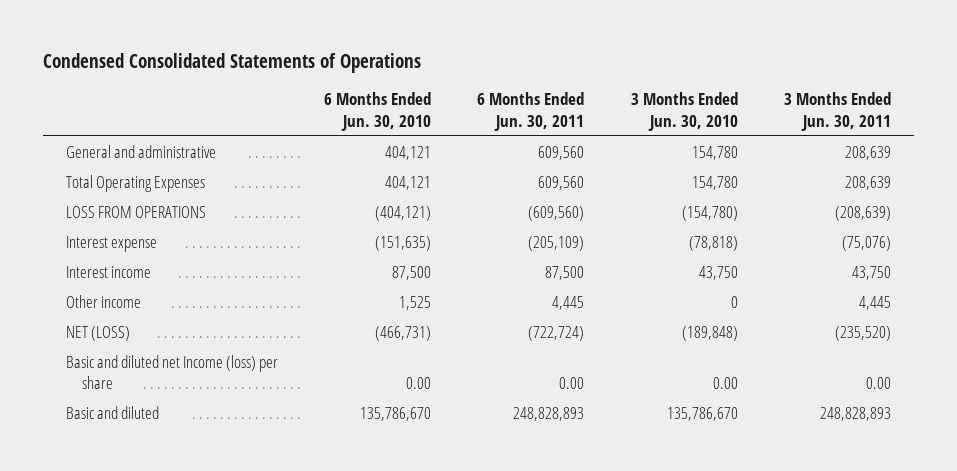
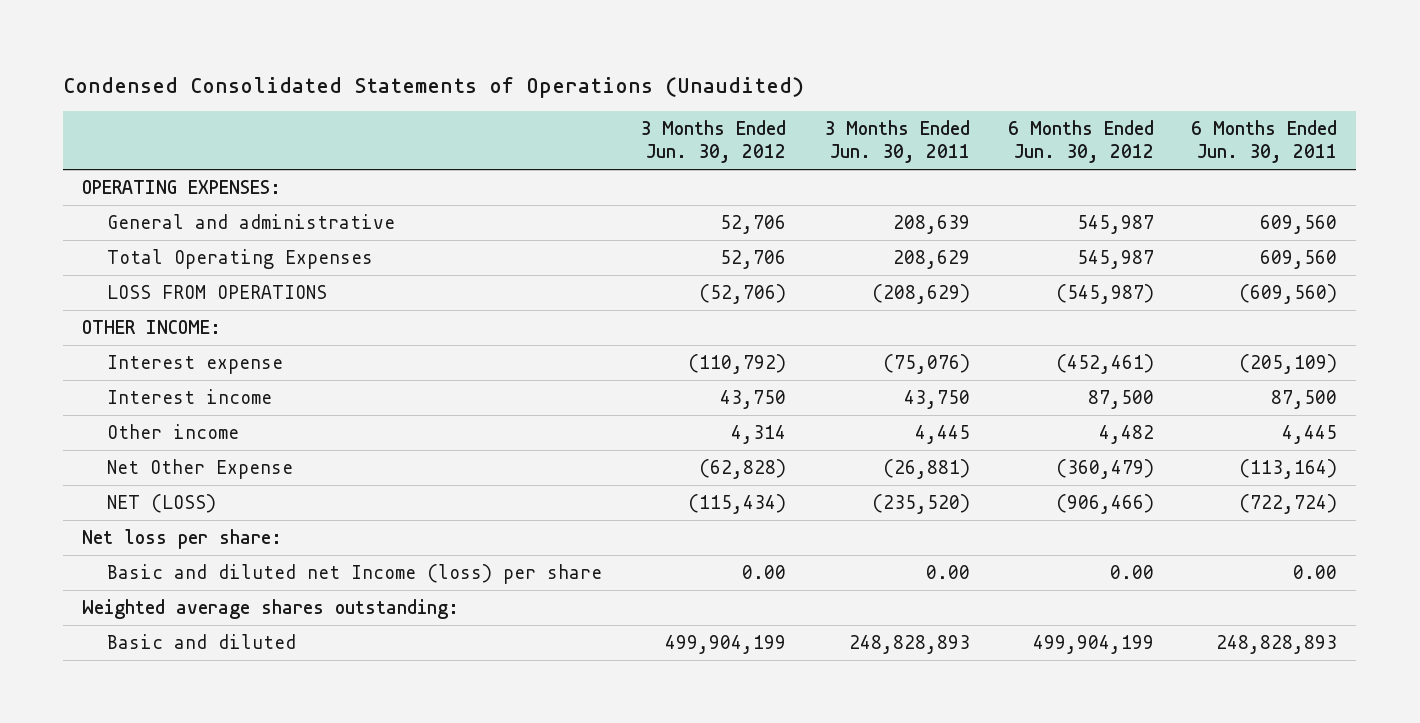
[42,53,421,74] Condensed Consolidated Statements of Operations -> [63,76,805,98] Condensed Consolidated Statements of Operations (Unaudited)
[324,92,432,131] 6 Months Ended Jun. 30, 2010 -> none
[630,92,738,131] 3 Months Ended Jun. 30, 2010 -> none
none -> [640,120,787,164] 3 Months Ended Jun. 30, 2012
none -> [1007,120,1154,164] 6 Months Ended Jun. 30, 2012
none -> [82,179,282,194] OPERATING EXPENSES:
[845,175,892,190] 208,639 -> [892,249,970,269] 208,629
[835,205,892,221] (208,639) -> [871,283,970,304] (208,629)
none -> [82,319,222,334] OTHER INCOME:
none -> [107,458,294,479] Net Other Expense
none -> [82,528,283,549] Net loss per share:
none -> [82,598,460,619] Weighted average shares outstanding:

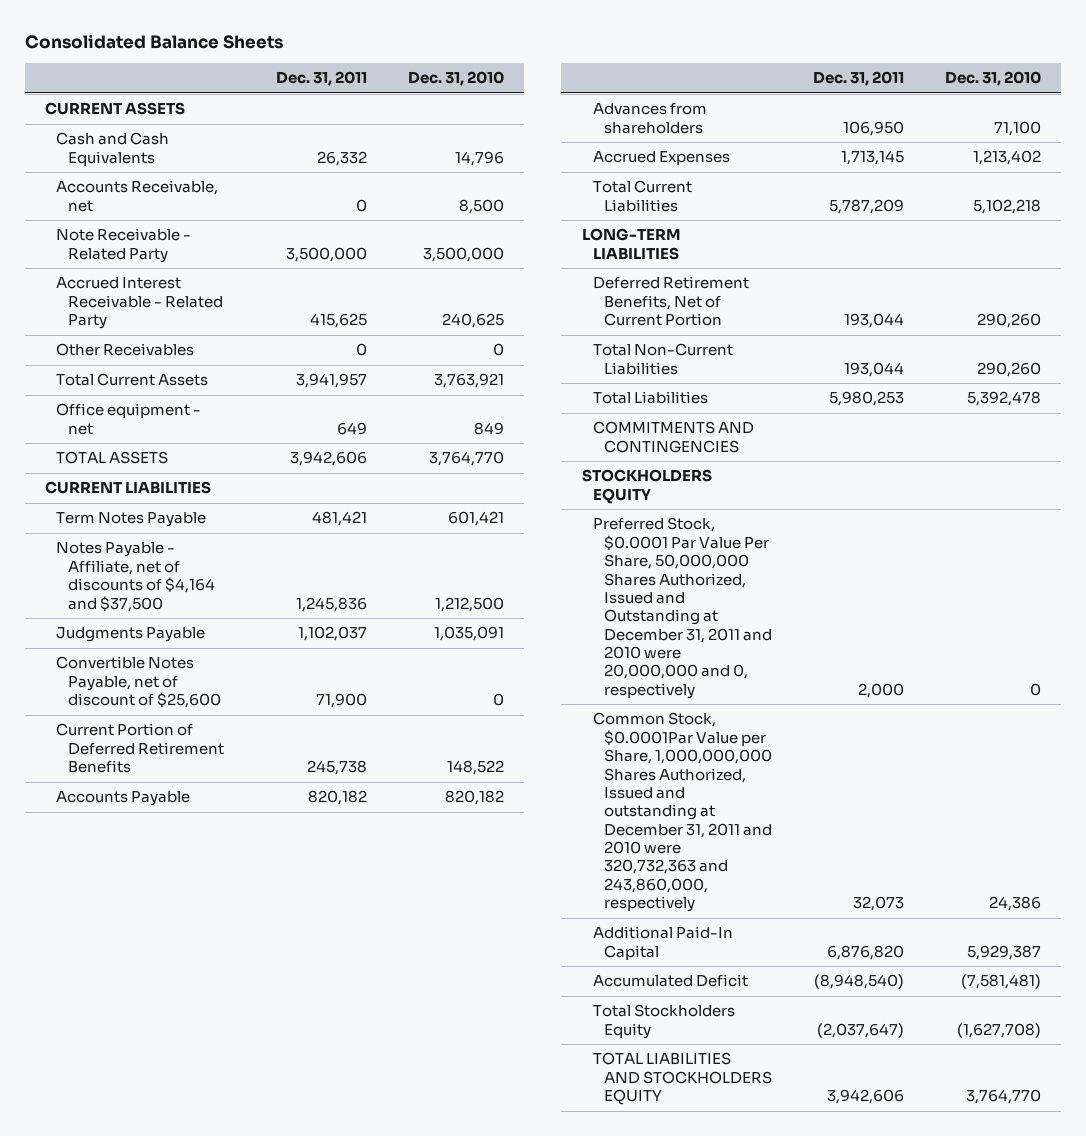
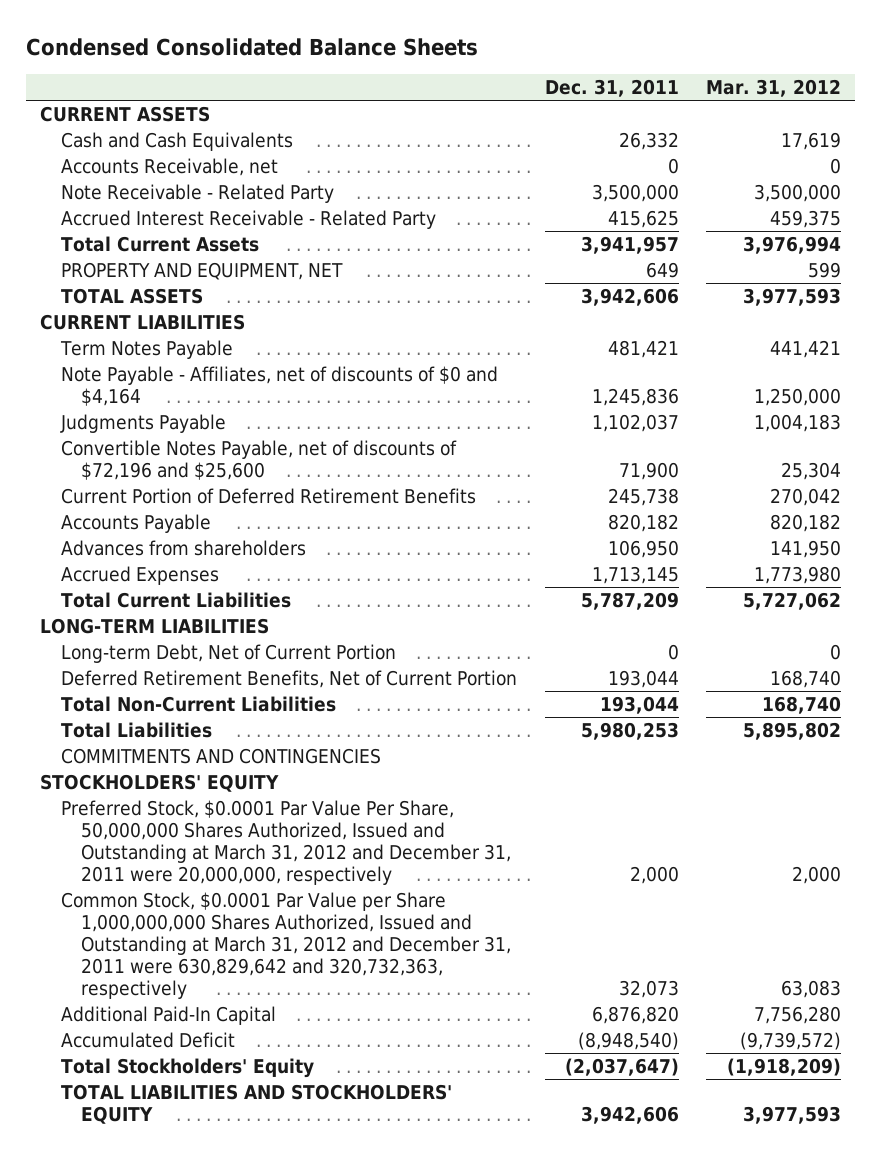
[24,33,283,49] Consolidated Balance Sheets -> [26,38,479,57] Condensed Consolidated Balance Sheets
[408,71,505,87] Dec. 31, 2010 -> none
none -> [706,78,842,97] Mar. 31, 2012
[56,343,195,357] Other Receivables -> none
[56,403,202,435] Office equipment - net -> [60,261,343,280] PROPERTY AND EQUIPMENT, NET
[56,542,215,612] Notes Payable - Affiliate, net of discounts of $4,164 and $37,500 -> [60,365,498,406] Note Payable - Affiliates, net of discounts of $0 and $4,164
[56,656,221,709] Convertible Notes Payable, net of discount of $25,600 -> [60,439,457,480] Convertible Notes Payable, net of discounts of $72,196 and $25,600
none -> [60,643,396,663] Long-term Debt, Net of Current Portion
[581,469,712,504] STOCKHOLDERS EQUITY -> [40,773,280,792] STOCKHOLDERS' EQUITY
[592,517,773,699] Preferred Stock, $0.0001 Par Value Per Share, 50,000,000 Shares Authorized, Issued and Outstanding at December 31, 2011 and 2010 were 20,000,000 and 0, respectively -> [60,799,512,885] Preferred Stock, $0.0001 Par Value Per Share, 50,000,000 Shares Authorized, Issued and Outstanding at March 31, 2012 and December 31, 2011 were 20,000,000, respectively
[592,712,773,913] Common Stock, $0.0001Par Value per Share, 1,000,000,000 Shares Authorized, Issued and outstanding at December 31, 2011 and 2010 were 320,732,363 and 243,860,000, respectively -> [60,891,512,999] Common Stock, $0.0001 Par Value per Share 1,000,000,000 Shares Authorized, Issued and Outstanding at March 31, 2012 and December 31, 2011 were 630,829,642 and 320,732,363, respectively
[592,1004,735,1039] Total Stockholders Equity -> [60,1057,314,1078] Total Stockholders' Equity
[592,1052,773,1106] TOTAL LIABILITIES AND STOCKHOLDERS EQUITY -> [60,1083,452,1124] TOTAL LIABILITIES AND STOCKHOLDERS' EQUITY

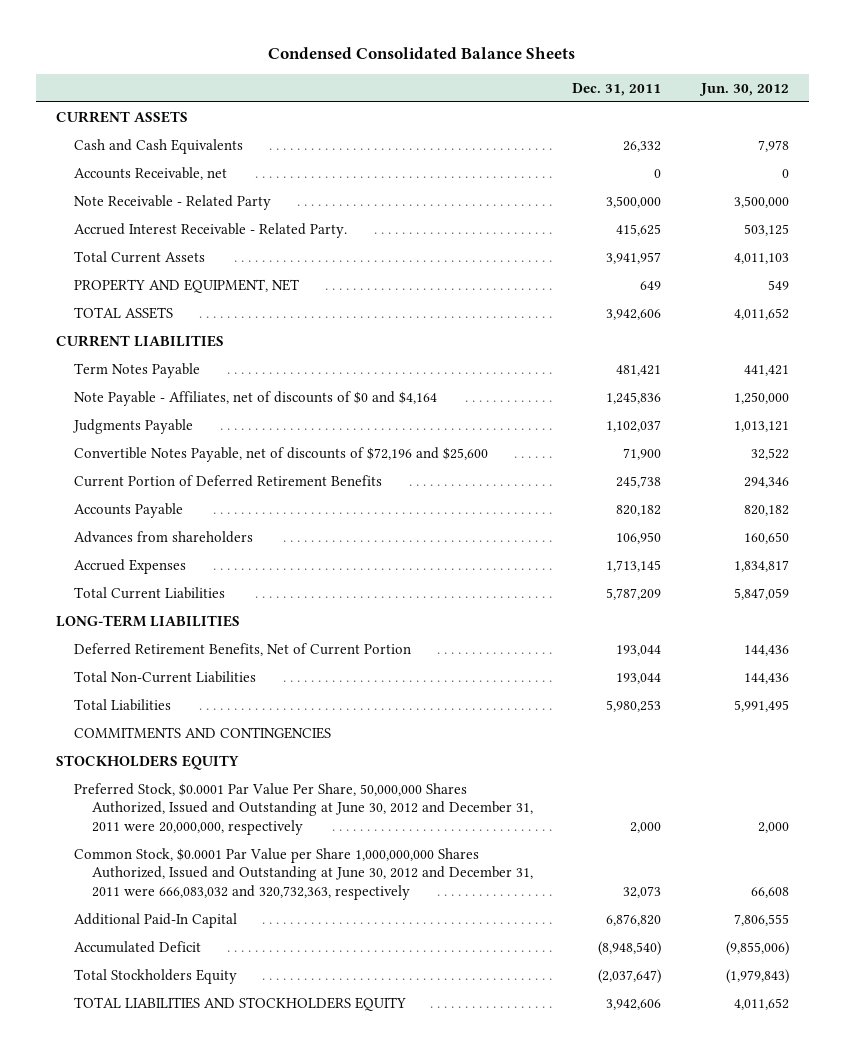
[706,78,842,97] Mar. 31, 2012 -> none
none -> [698,82,789,96] Jun. 30, 2012
[60,209,436,229] Accrued Interest Receivable - Related Party -> [73,222,347,238] Accrued Interest Receivable - Related Party.
[60,643,396,663] Long-term Debt, Net of Current Portion -> none
[40,773,280,792] STOCKHOLDERS' EQUITY -> [55,754,239,770] STOCKHOLDERS EQUITY
[60,799,512,885] Preferred Stock, $0.0001 Par Value Per Share, 50,000,000 Shares Authorized, Issued and Outstanding at March 31, 2012 and December 31, 2011 were 20,000,000, respectively -> [73,782,533,836] Preferred Stock, $0.0001 Par Value Per Share, 50,000,000 Shares Authorized, Issued and Outstanding at June 30, 2012 and December 31, 2011 were 20,000,000, respectively
[60,891,512,999] Common Stock, $0.0001 Par Value per Share 1,000,000,000 Shares Authorized, Issued and Outstanding at March 31, 2012 and December 31, 2011 were 630,829,642 and 320,732,363, respectively -> [73,847,533,901] Common Stock, $0.0001 Par Value per Share 1,000,000,000 Shares Authorized, Issued and Outstanding at June 30, 2012 and December 31, 2011 were 666,083,032 and 320,732,363, respectively
[60,1057,314,1078] Total Stockholders' Equity -> [73,968,237,984] Total Stockholders Equity
[60,1083,452,1124] TOTAL LIABILITIES AND STOCKHOLDERS' EQUITY -> [73,996,406,1011] TOTAL LIABILITIES AND STOCKHOLDERS EQUITY

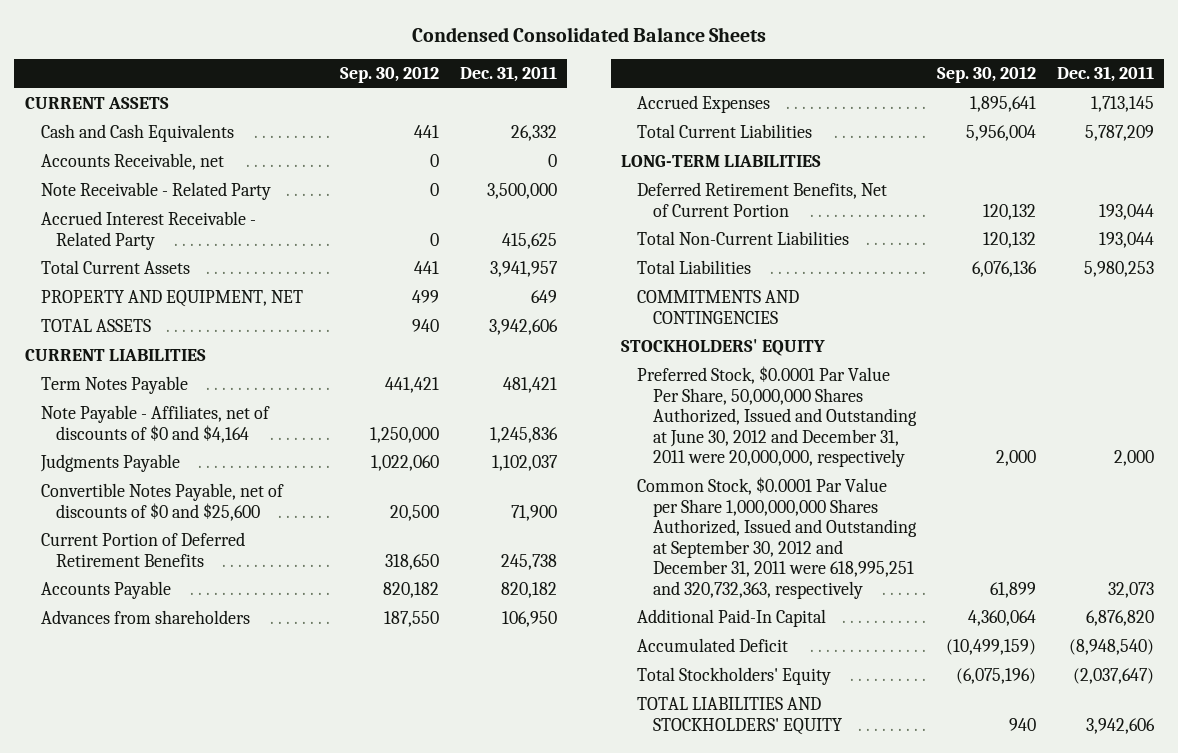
[698,82,789,96] Jun. 30, 2012 -> none
none -> [340,66,440,84] Sep. 30, 2012
[73,222,347,238] Accrued Interest Receivable - Related Party. -> [40,211,256,250] Accrued Interest Receivable - Related Party
[73,446,488,462] Convertible Notes Payable, net of discounts of $72,196 and $25,600 -> [40,483,284,521] Convertible Notes Payable, net of discounts of $0 and $25,600
[55,754,239,770] STOCKHOLDERS EQUITY -> [621,339,826,357] STOCKHOLDERS' EQUITY
[73,847,533,901] Common Stock, $0.0001 Par Value per Share 1,000,000,000 Shares Authorized, Issued and Outstanding at June 30, 2012 and December 31, 2011 were 666,083,032 and 320,732,363, respectively -> [637,477,917,599] Common Stock, $0.0001 Par Value per Share 1,000,000,000 Shares Authorized, Issued and Outstanding at September 30, 2012 and December 31, 2011 were 618,995,251 and 320,732,363, respectively
[73,968,237,984] Total Stockholders Equity -> [637,667,832,686] Total Stockholders' Equity
[73,996,406,1011] TOTAL LIABILITIES AND STOCKHOLDERS EQUITY -> [637,697,842,735] TOTAL LIABILITIES AND STOCKHOLDERS' EQUITY

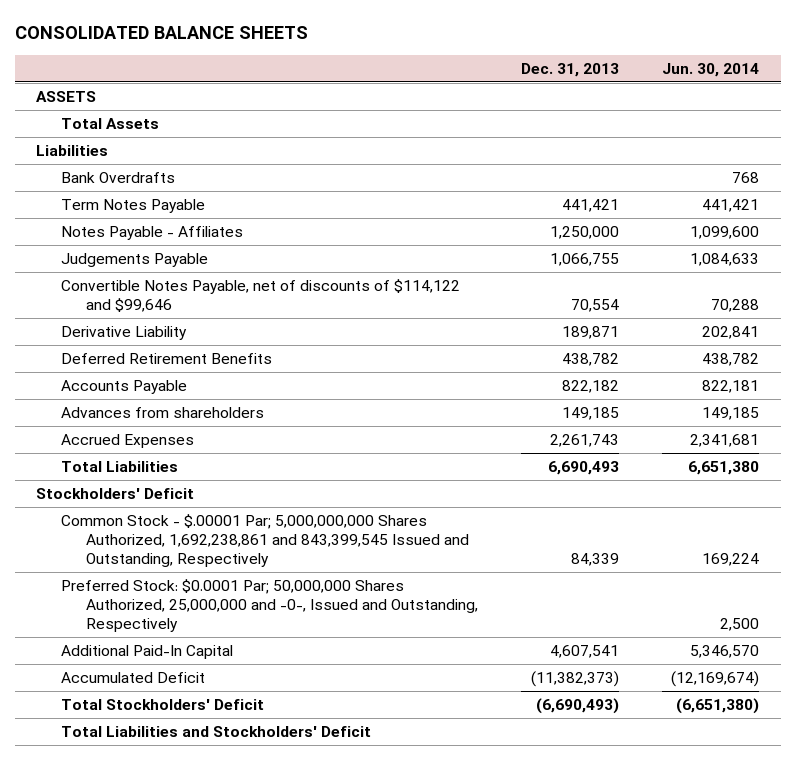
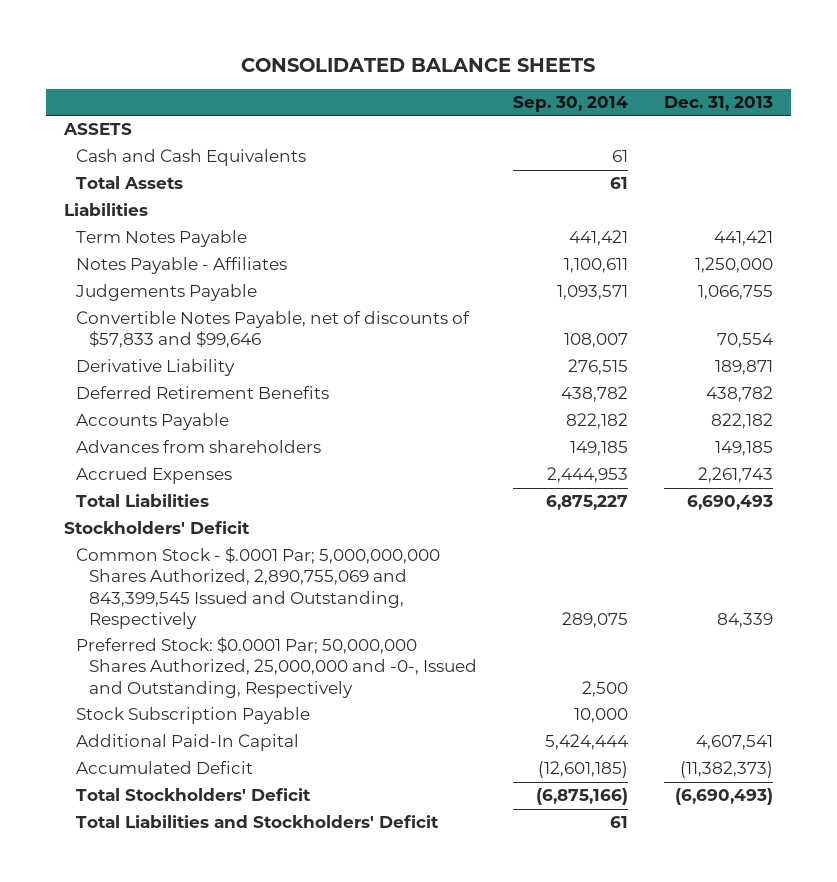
[662,62,760,77] Jun. 30, 2014 -> none
none -> [512,95,628,112] Sep. 30, 2014
none -> [76,149,307,167] Cash and Cash Equivalents
[61,172,176,184] Bank Overdrafts -> none
[61,279,461,313] Convertible Notes Payable, net of discounts of $114,122 and $99,646 -> [76,311,471,349] Convertible Notes Payable, net of discounts of $57,833 and $99,646
[61,514,469,567] Common Stock - $.00001 Par; 5,000,000,000 Shares Authorized, 1,692,238,861 and 843,399,545 Issued and Outstanding, Respectively -> [76,547,441,629] Common Stock - $.0001 Par; 5,000,000,000 Shares Authorized, 2,890,755,069 and 843,399,545 Issued and Outstanding, Respectively
none -> [76,707,311,725] Stock Subscription Payable

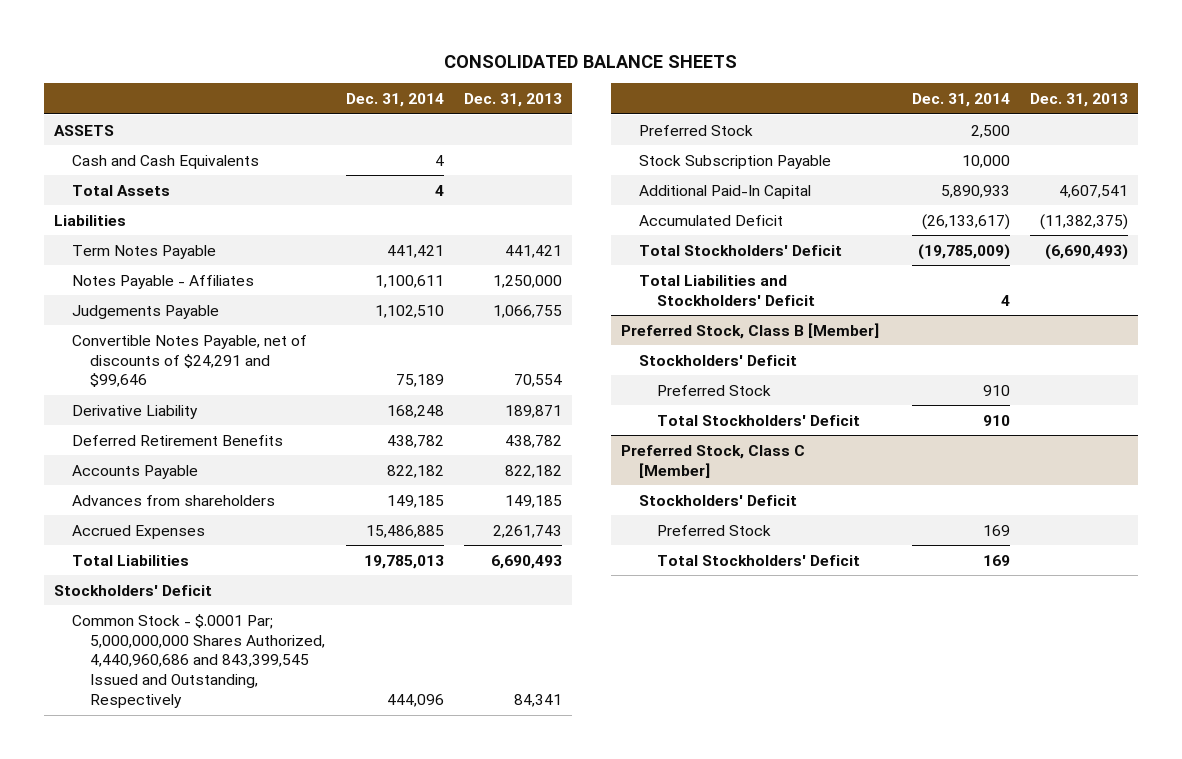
[512,95,628,112] Sep. 30, 2014 -> none
none -> [345,93,444,108] Dec. 31, 2014
[76,311,471,349] Convertible Notes Payable, net of discounts of $57,833 and $99,646 -> [72,334,308,388] Convertible Notes Payable, net of discounts of $24,291 and $99,646
[76,547,441,629] Common Stock - $.0001 Par; 5,000,000,000 Shares Authorized, 2,890,755,069 and 843,399,545 Issued and Outstanding, Respectively -> [72,613,326,709] Common Stock - $.0001 Par; 5,000,000,000 Shares Authorized, 4,440,960,686 and 843,399,545 Issued and Outstanding, Respectively
[716,612,773,628] 84,339 -> [513,694,562,708] 84,341
[76,637,477,698] Preferred Stock: $0.0001 Par; 50,000,000 Shares Authorized, 25,000,000 and -0-, Issued and Outstanding, Respectively -> [638,124,753,136] Preferred Stock
[679,761,773,779] (11,382,373) -> [1040,213,1129,230] (11,382,375)
none -> [620,322,879,339] Preferred Stock, Class B [Member]
none -> [638,354,797,366] Stockholders' Deficit
none -> [657,384,772,396] Preferred Stock
none -> [657,414,861,426] Total Stockholders' Deficit
none -> [620,444,805,478] Preferred Stock, Class C [Member]
none -> [638,494,797,506] Stockholders' Deficit
none -> [657,524,772,536] Preferred Stock
none -> [657,554,861,566] Total Stockholders' Deficit

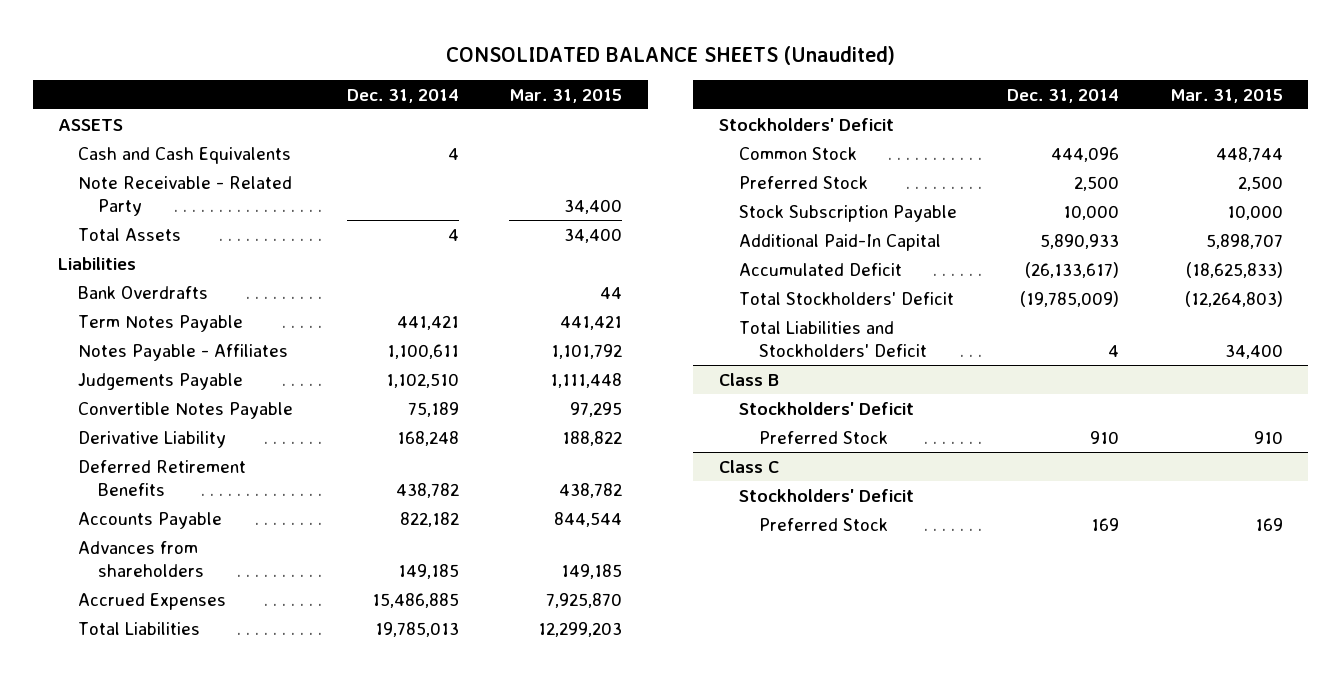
[444,54,738,68] CONSOLIDATED BALANCE SHEETS -> [446,45,896,65] CONSOLIDATED BALANCE SHEETS (Unaudited)
[463,93,562,108] Dec. 31, 2013 -> none
none -> [509,88,623,103] Mar. 31, 2015
none -> [78,175,293,217] Note Receivable - Related Party
none -> [78,285,209,299] Bank Overdrafts
[72,334,308,388] Convertible Notes Payable, net of discounts of $24,291 and $99,646 -> [78,401,294,419] Convertible Notes Payable
[72,613,326,709] Common Stock - $.0001 Par; 5,000,000,000 Shares Authorized, 4,440,960,686 and 843,399,545 Issued and Outstanding, Respectively -> [738,146,857,160] Common Stock
[620,322,879,339] Preferred Stock, Class B [Member] -> none
none -> [718,372,779,386] Class B
[657,414,861,426] Total Stockholders' Deficit -> none
[620,444,805,478] Preferred Stock, Class C [Member] -> none
none -> [718,459,779,473] Class C
[657,554,861,566] Total Stockholders' Deficit -> none

